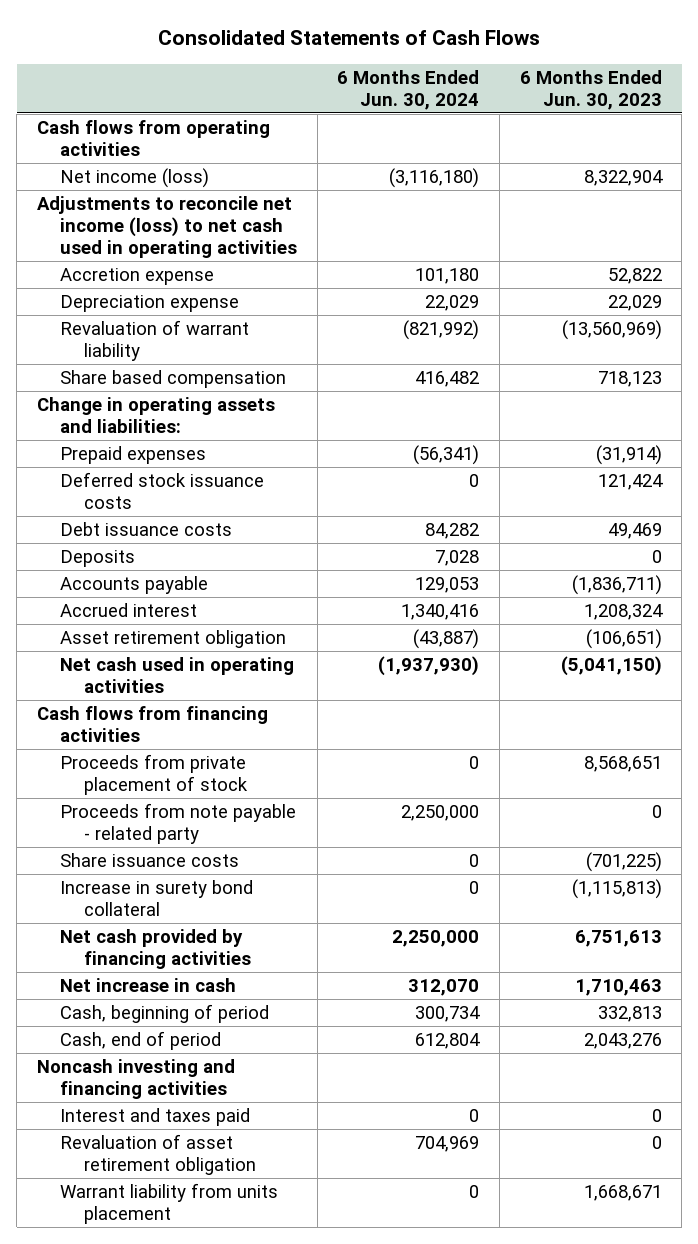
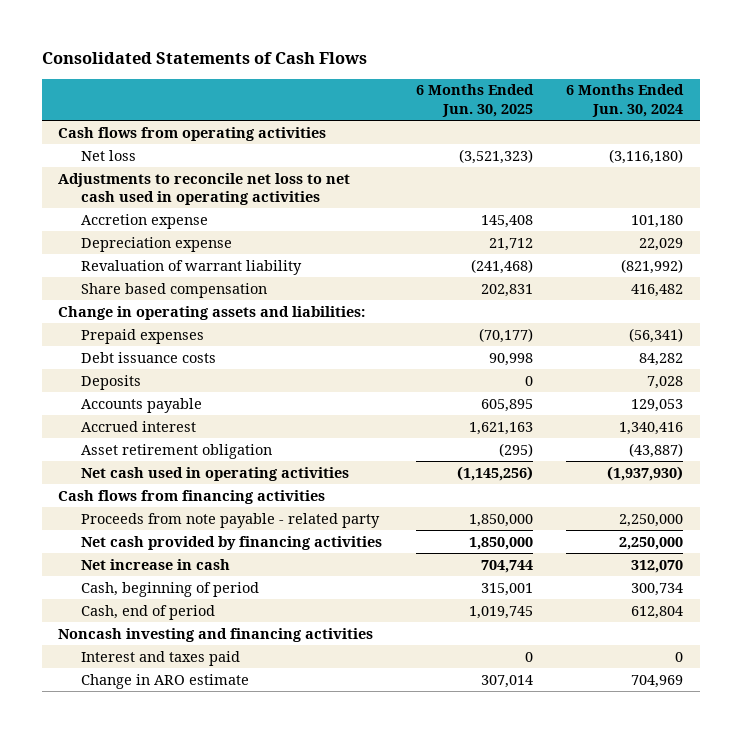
[519,69,662,110] 6 Months Ended Jun. 30, 2023 -> none
none -> [415,84,534,118] 6 Months Ended Jun. 30, 2025
[60,168,210,189] Net income (loss) -> [81,149,137,161] Net loss
[36,196,298,259] Adjustments to reconcile net income (loss) to net cash used in operating activities -> [58,172,351,206] Adjustments to reconcile net loss to net cash used in operating activities
[60,472,265,510] Deferred stock issuance costs -> none
[60,754,248,796] Proceeds from private placement of stock -> none
[60,853,240,868] Share issuance costs -> none
[60,880,254,917] Increase in surety bond collateral -> none
[60,1183,279,1225] Warrant liability from units placement -> none
[60,1134,256,1176] Revaluation of asset retirement obligation -> [81,673,250,689] Change in ARO estimate

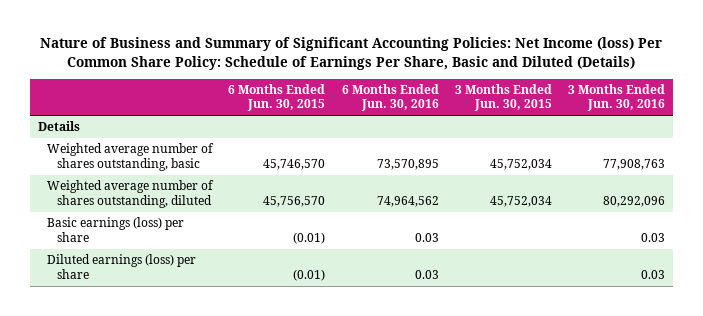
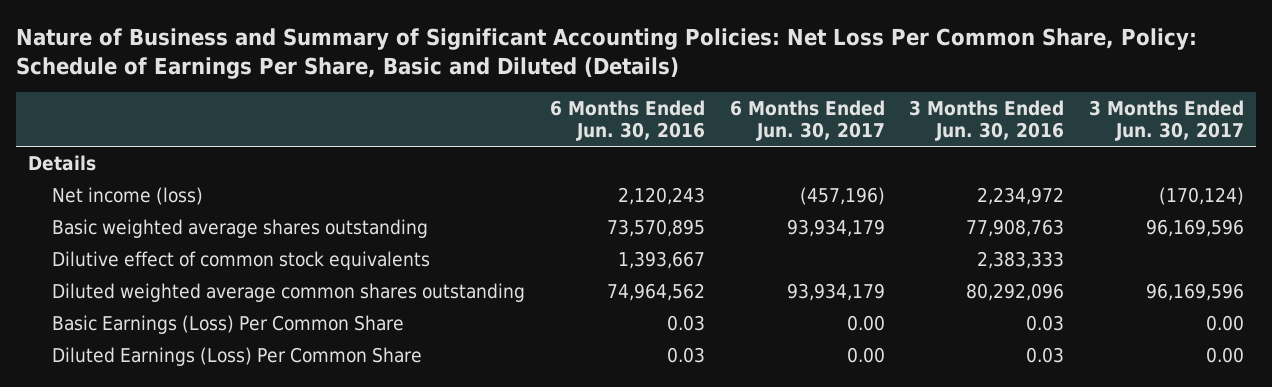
[40,37,663,70] Nature of Business and Summary of Significant Accounting Policies: Net Income (loss) Per Common Share Policy: Schedule of Earnings Per Share, Basic and Diluted (Details) -> [15,27,1197,79] Nature of Business and Summary of Significant Accounting Policies: Net Loss Per Common Share, Policy: Schedule of Earnings Per Share, Basic and Diluted (Details)
[228,83,326,112] 6 Months Ended Jun. 30, 2015 -> none
[454,83,552,112] 3 Months Ended Jun. 30, 2015 -> none
none -> [729,100,885,142] 6 Months Ended Jun. 30, 2017
none -> [1088,100,1244,142] 3 Months Ended Jun. 30, 2017
none -> [52,186,204,205] Net income (loss)
[47,143,215,171] Weighted average number of shares outstanding, basic -> [52,218,429,238] Basic weighted average shares outstanding
none -> [52,250,431,270] Dilutive effect of common stock equivalents
[47,180,215,208] Weighted average number of shares outstanding, diluted -> [52,282,526,302] Diluted weighted average common shares outstanding
[47,217,185,242] Basic earnings (loss) per share -> [52,314,405,334] Basic Earnings (Loss) Per Common Share
[47,254,197,279] Diluted earnings (loss) per share -> [52,346,423,366] Diluted Earnings (Loss) Per Common Share

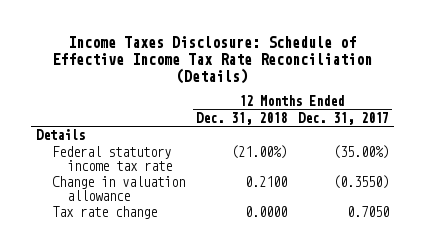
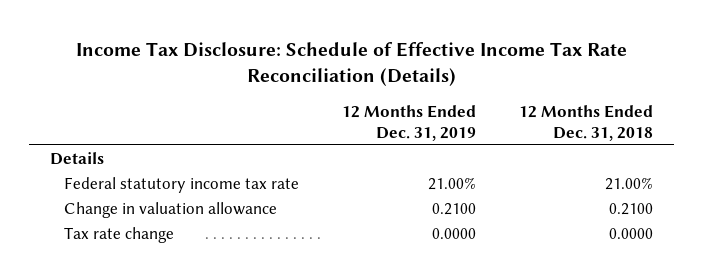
[52,35,373,84] Income Taxes Disclosure: Schedule of Effective Income Tax Rate Reconciliation (Details) -> [75,41,627,86] Income Tax Disclosure: Schedule of Effective Income Tax Rate Reconciliation (Details)
[297,112,389,126] Dec. 31, 2017 -> none
none -> [342,105,477,141] 12 Months Ended Dec. 31, 2019
[230,145,287,160] (21.00%) -> [604,177,653,191] 21.00%

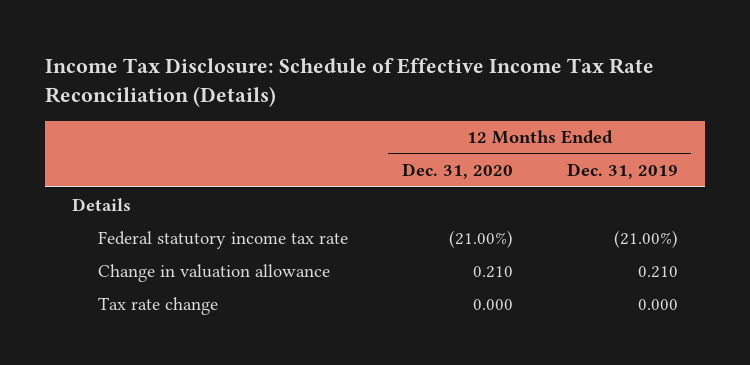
[518,105,653,141] 12 Months Ended Dec. 31, 2018 -> none
none -> [401,163,513,180] Dec. 31, 2020
[428,177,477,191] 21.00% -> [613,229,678,248] (21.00%)
[432,203,477,216] 0.2100 -> [637,265,678,278] 0.210
[432,228,477,240] 0.0000 -> [637,298,678,310] 0.000

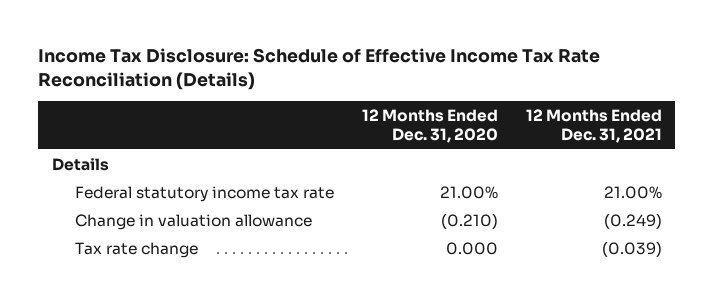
[566,163,678,180] Dec. 31, 2019 -> none
none -> [525,108,662,144] 12 Months Ended Dec. 31, 2021
[448,229,513,248] (21.00%) -> [440,185,499,199] 21.00%
[472,265,513,278] 0.210 -> [441,212,499,229] (0.210)

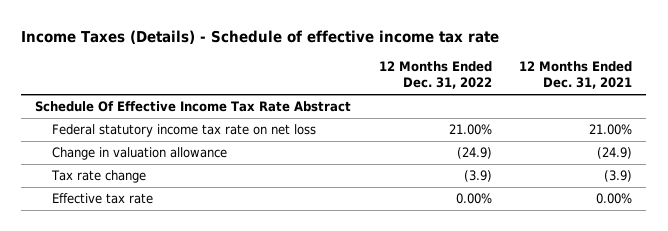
[38,48,601,90] Income Tax Disclosure: Schedule of Effective Income Tax Rate Reconciliation (Details) -> [21,29,500,44] Income Taxes (Details) - Schedule of effective income tax rate
[362,108,499,144] 12 Months Ended Dec. 31, 2020 -> none
none -> [378,61,492,90] 12 Months Ended Dec. 31, 2022
[52,157,110,171] Details -> none
none -> [35,101,352,113] Schedule Of Effective Income Tax Rate Abstract
[75,185,335,202] Federal statutory income tax rate -> [51,124,316,138] Federal statutory income tax rate on net loss
[603,212,662,229] (0.249) -> [597,147,633,160] (24.9)
[601,240,662,257] (0.039) -> [604,170,633,183] (3.9)
none -> [51,193,153,205] Effective tax rate

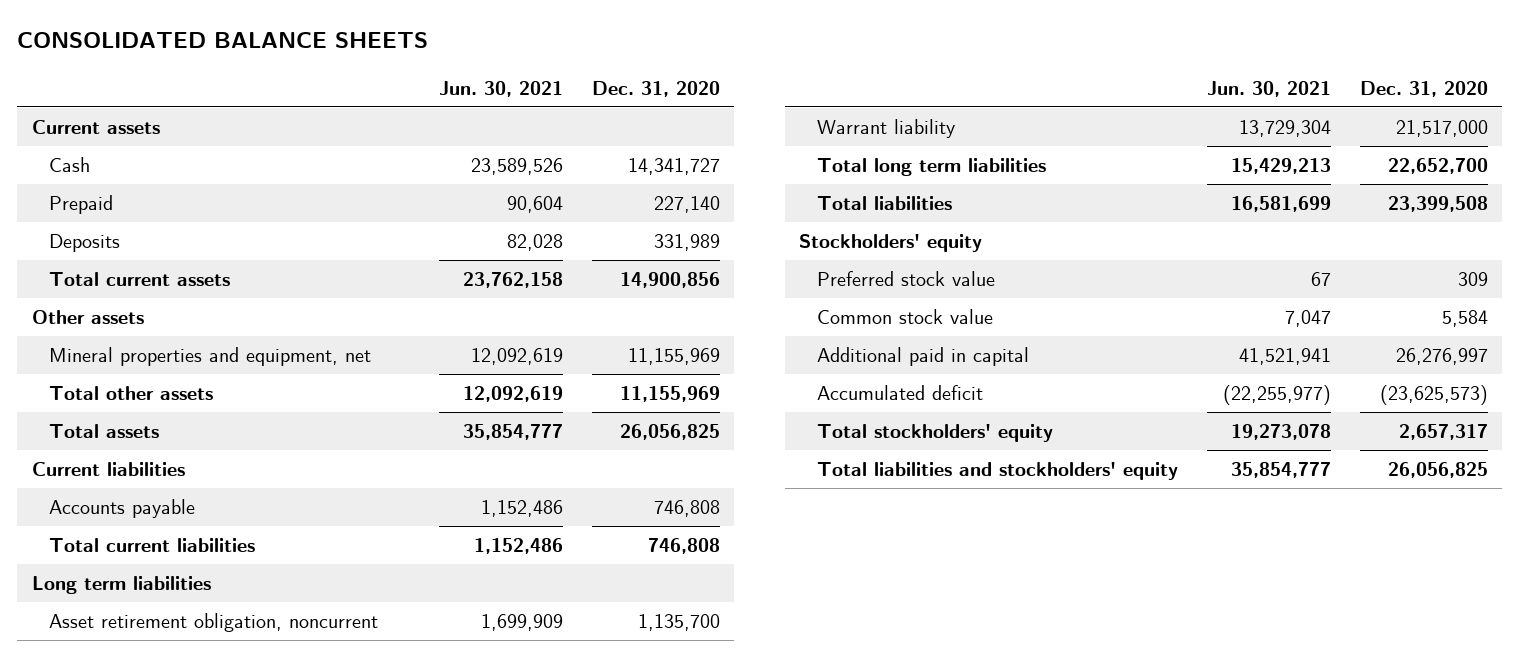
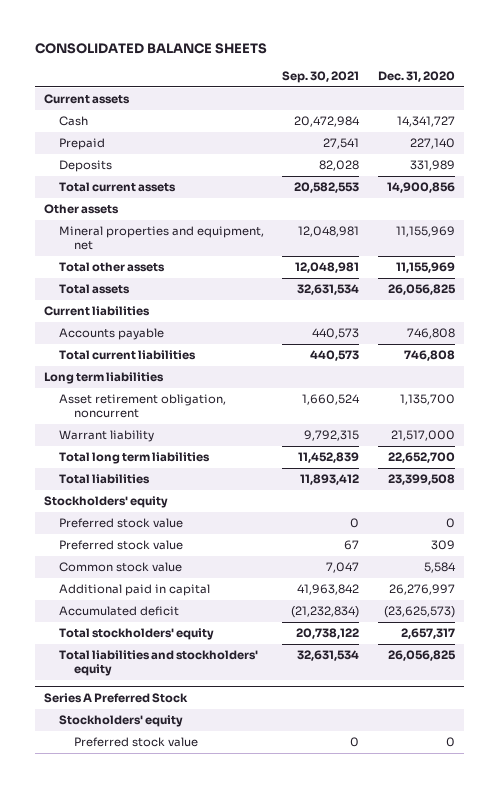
[439,80,564,97] Jun. 30, 2021 -> none
none -> [282,70,360,83] Sep. 30, 2021
none -> [59,518,184,529] Preferred stock value
none -> [43,693,188,704] Series A Preferred Stock
none -> [59,715,184,728] Stockholders' equity
none -> [74,737,199,748] Preferred stock value

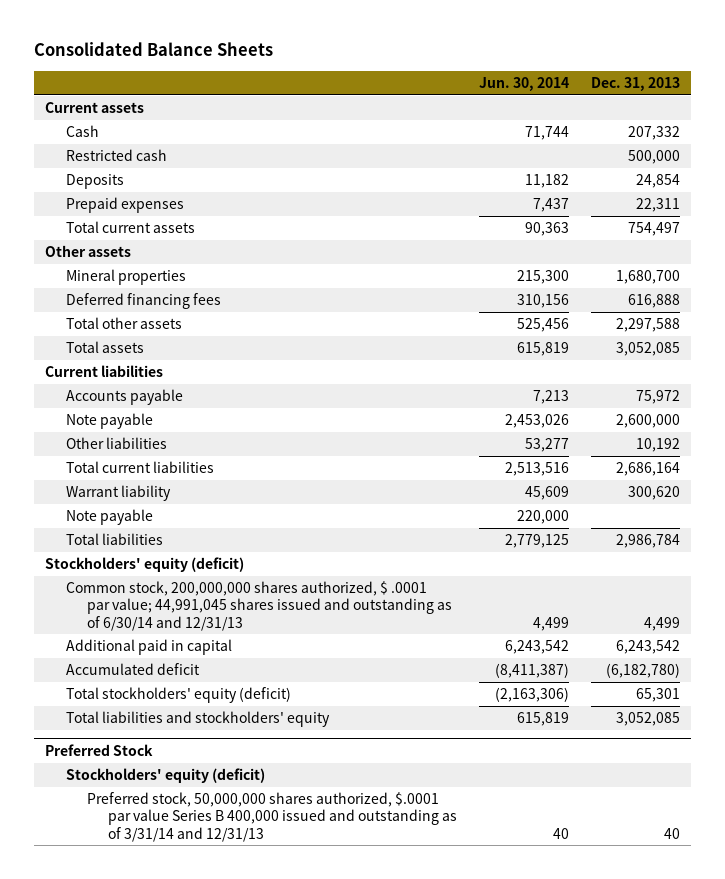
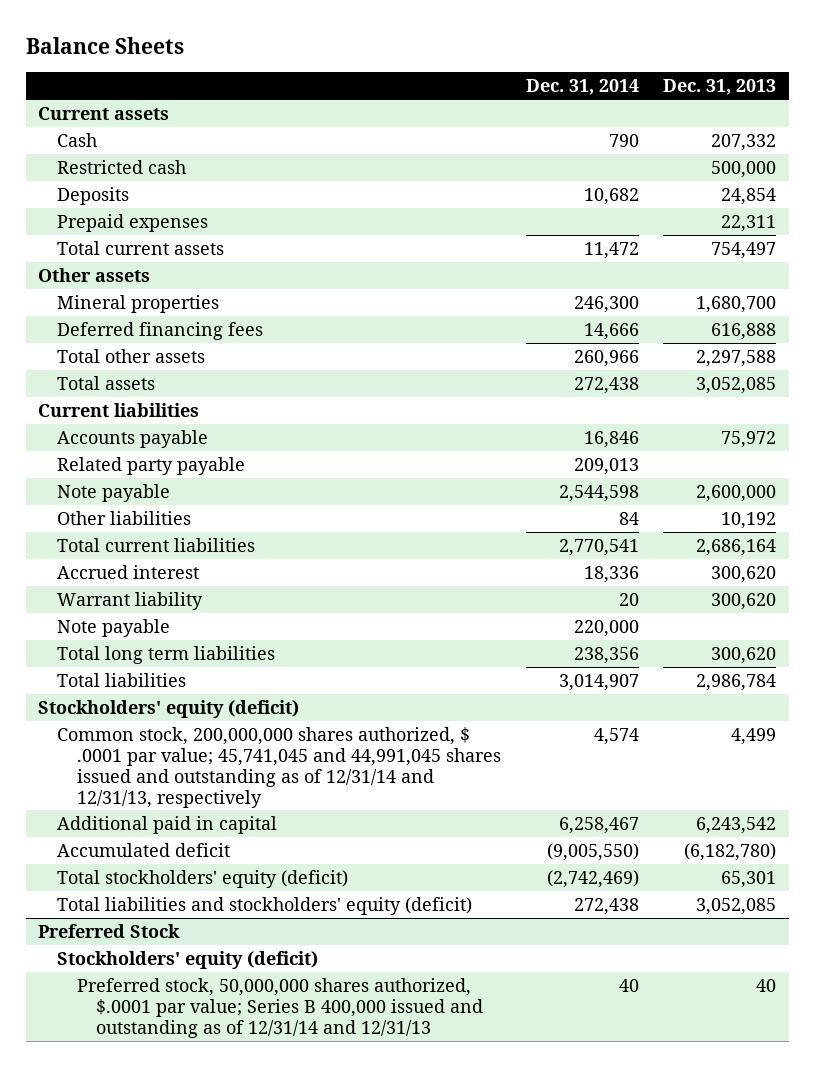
[34,42,274,57] Consolidated Balance Sheets -> [25,37,184,55] Balance Sheets
[478,76,569,91] Jun. 30, 2014 -> none
none -> [525,79,639,96] Dec. 31, 2014
none -> [57,456,246,475] Related party payable
none -> [57,564,200,579] Accrued interest
none -> [57,645,276,664] Total long term liabilities
[66,581,452,631] Common stock, 200,000,000 shares authorized, $ .0001 par value; 44,991,045 shares issued and outstanding as of 6/30/14 and 12/31/13 -> [57,726,501,808] Common stock, 200,000,000 shares authorized, $ .0001 par value; 45,741,045 and 44,991,045 shares issued and outstanding as of 12/31/14 and 12/31/13, respectively
[66,711,331,728] Total liabilities and stockholders' equity -> [57,896,473,915] Total liabilities and stockholders' equity (deficit)
[86,792,457,842] Preferred stock, 50,000,000 shares authorized, $.0001 par value Series B 400,000 issued and outstanding as of 3/31/14 and 12/31/13 -> [76,977,483,1038] Preferred stock, 50,000,000 shares authorized, $.0001 par value; Series B 400,000 issued and outstanding as of 12/31/14 and 12/31/13

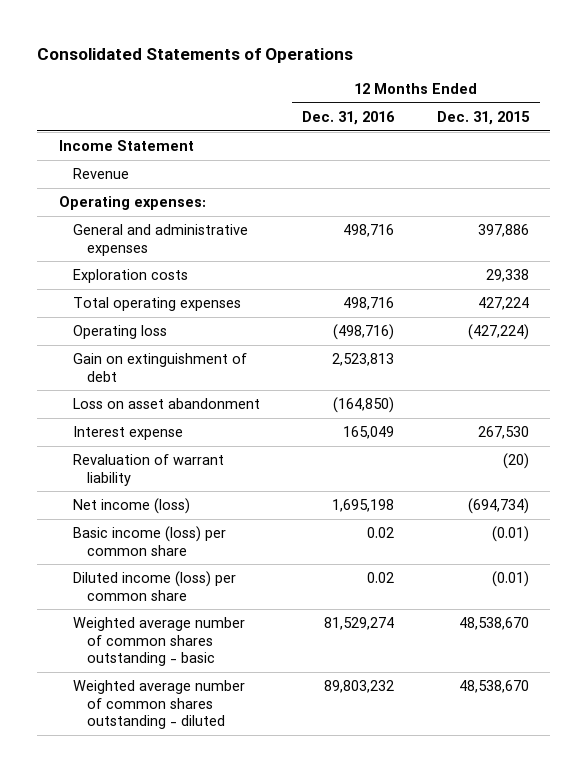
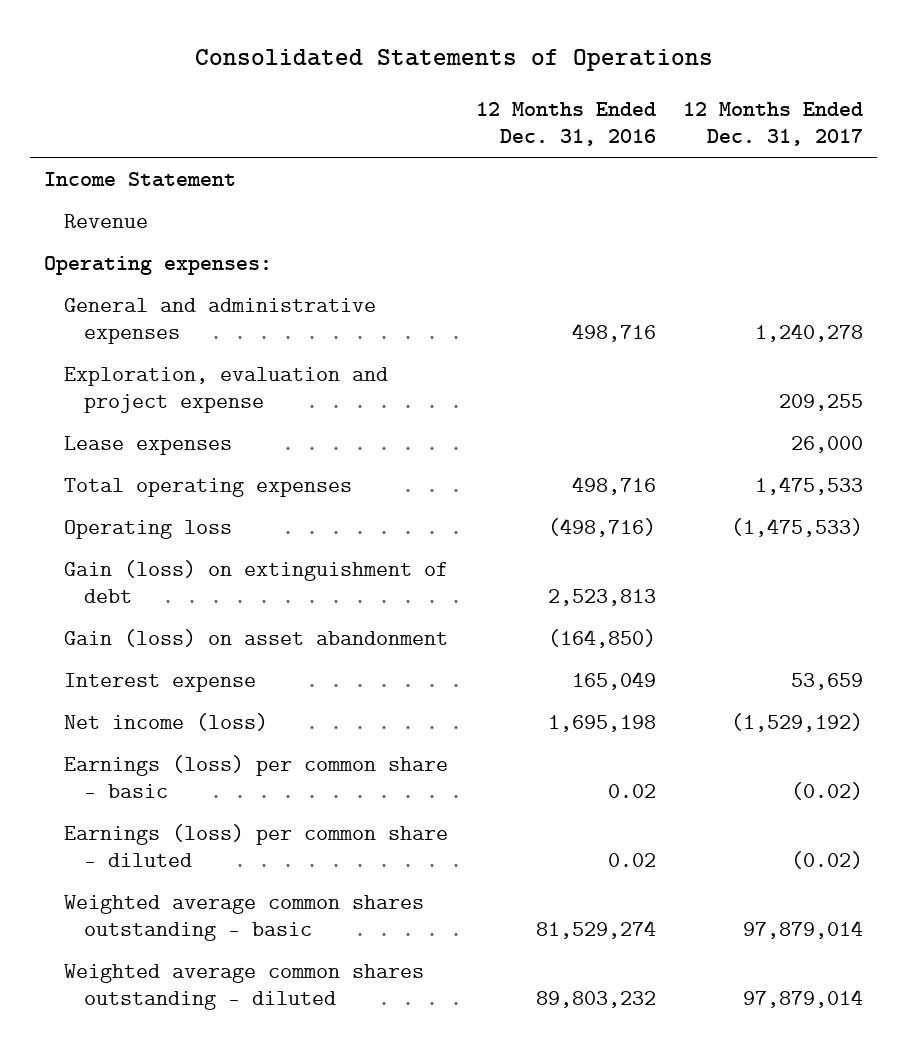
[436,110,530,125] Dec. 31, 2015 -> none
none -> [683,101,864,147] 12 Months Ended Dec. 31, 2017
[72,269,188,284] Exploration costs -> none
none -> [64,366,389,414] Exploration, evaluation and project expense
none -> [64,435,233,455] Lease expenses
[72,353,247,382] Gain on extinguishment of debt -> [64,559,449,604] Gain (loss) on extinguishment of debt
[72,398,260,410] Loss on asset abandonment -> [64,628,449,647] Gain (loss) on asset abandonment
[72,454,224,486] Revaluation of warrant liability -> none
[72,526,226,556] Basic income (loss) per common share -> [64,754,449,799] Earnings (loss) per common share - basic
[72,571,236,601] Diluted income (loss) per common share -> [64,823,449,868] Earnings (loss) per common share - diluted
[72,617,245,666] Weighted average number of common shares outstanding - basic -> [64,894,425,942] Weighted average common shares outstanding - basic
[72,680,245,729] Weighted average number of common shares outstanding - diluted -> [64,963,425,1011] Weighted average common shares outstanding - diluted

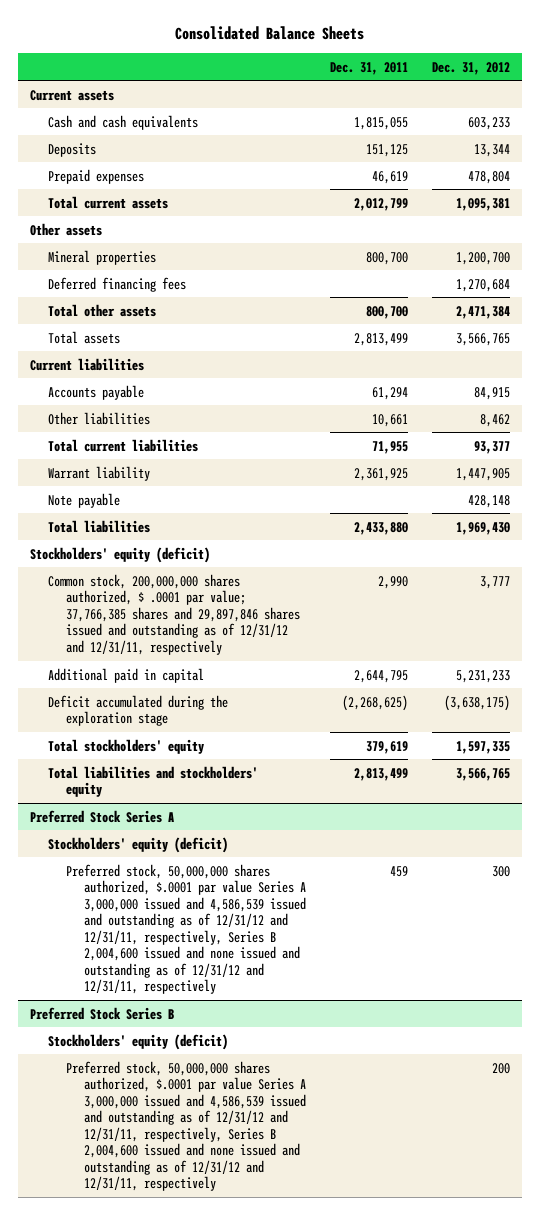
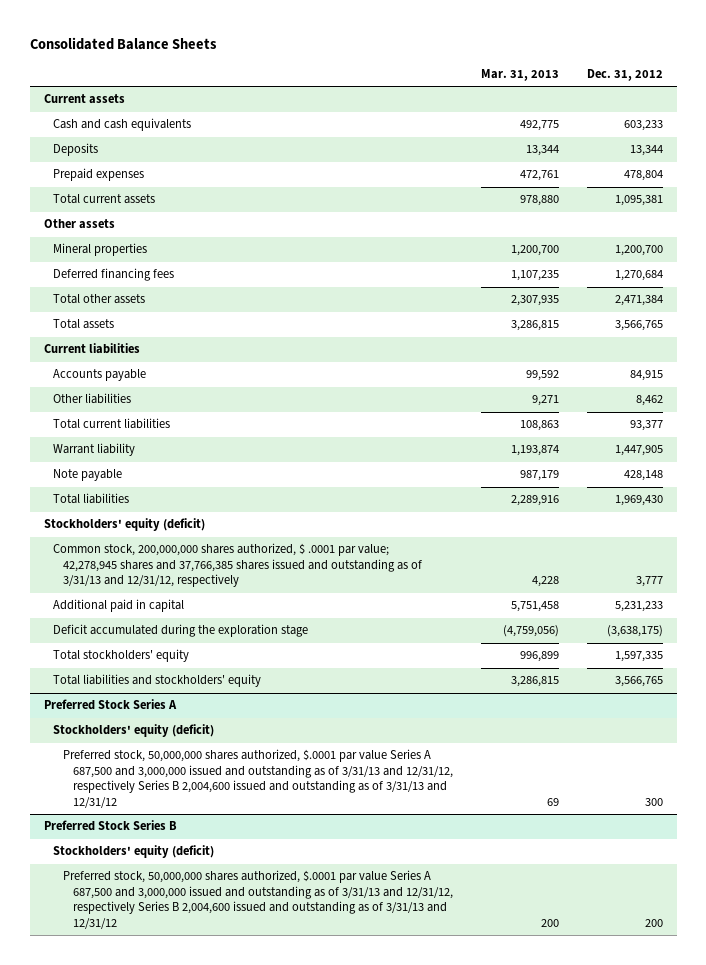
[330,61,409,75] Dec. 31, 2011 -> none
none -> [481,69,560,82] Mar. 31, 2013
[47,573,301,655] Common stock, 200,000,000 shares authorized, $ .0001 par value; 37,766,385 shares and 29,897,846 shares issued and outstanding as of 12/31/12 and 12/31/11, respectively -> [53,543,423,588] Common stock, 200,000,000 shares authorized, $ .0001 par value; 42,278,945 shares and 37,766,385 shares issued and outstanding as of 3/31/13 and 12/31/12, respectively
[66,863,307,995] Preferred stock, 50,000,000 shares authorized, $.0001 par value Series A 3,000,000 issued and 4,586,539 issued and outstanding as of 12/31/12 and 12/31/11, respectively, Series B 2,004,600 issued and none issued and outstanding as of 12/31/12 and 12/31/11, respectively -> [63,749,454,808] Preferred stock, 50,000,000 shares authorized, $.0001 par value Series A 687,500 and 3,000,000 issued and outstanding as of 3/31/13 and 12/31/12, respectively Series B 2,004,600 issued and outstanding as of 3/31/13 and 12/31/12
[66,1060,307,1192] Preferred stock, 50,000,000 shares authorized, $.0001 par value Series A 3,000,000 issued and 4,586,539 issued and outstanding as of 12/31/12 and 12/31/11, respectively, Series B 2,004,600 issued and none issued and outstanding as of 12/31/12 and 12/31/11, respectively -> [63,870,454,929] Preferred stock, 50,000,000 shares authorized, $.0001 par value Series A 687,500 and 3,000,000 issued and outstanding as of 3/31/13 and 12/31/12, respectively Series B 2,004,600 issued and outstanding as of 3/31/13 and 12/31/12

